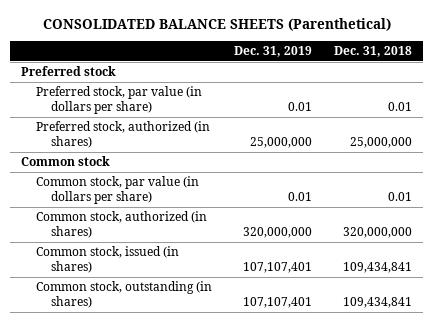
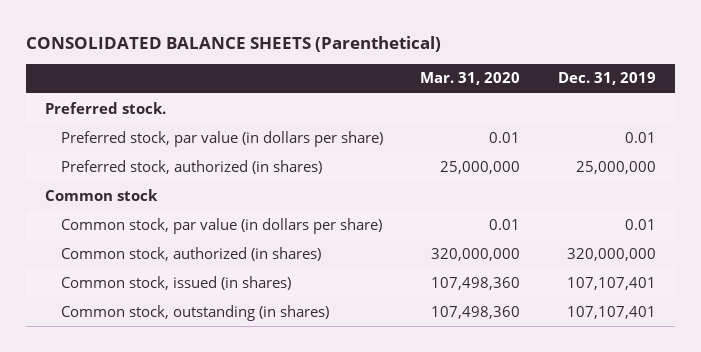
[333,45,412,57] Dec. 31, 2018 -> none
none -> [420,72,521,86] Mar. 31, 2020
[21,66,117,77] Preferred stock -> [45,101,167,114] Preferred stock.

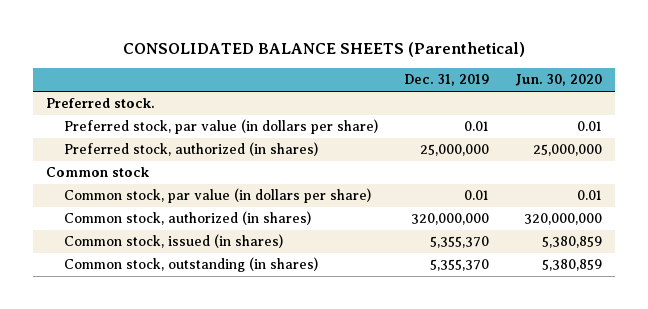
[420,72,521,86] Mar. 31, 2020 -> none
none -> [514,74,602,87] Jun. 30, 2020
[566,276,656,290] 107,107,401 -> [430,236,490,249] 5,355,370
[566,305,656,319] 107,107,401 -> [430,259,490,272] 5,355,370

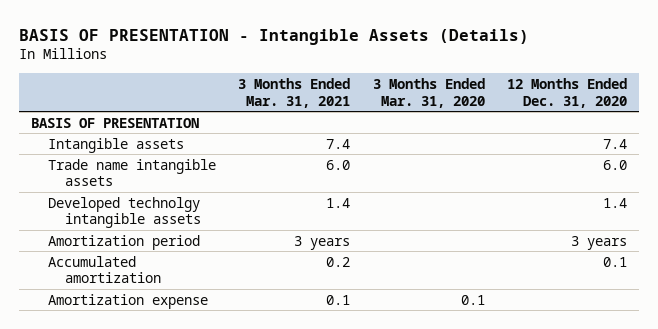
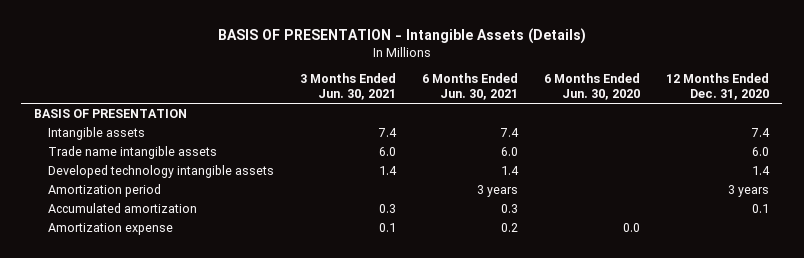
[238,77,351,108] 3 Months Ended Mar. 31, 2021 -> none
[372,77,485,108] 3 Months Ended Mar. 31, 2020 -> none
none -> [300,72,397,101] 3 Months Ended Jun. 30, 2021
none -> [422,72,519,101] 6 Months Ended Jun. 30, 2021
none -> [544,72,641,101] 6 Months Ended Jun. 30, 2020
[47,196,202,229] Developed technolgy intangible assets -> [48,164,275,178] Developed technology intangible assets

